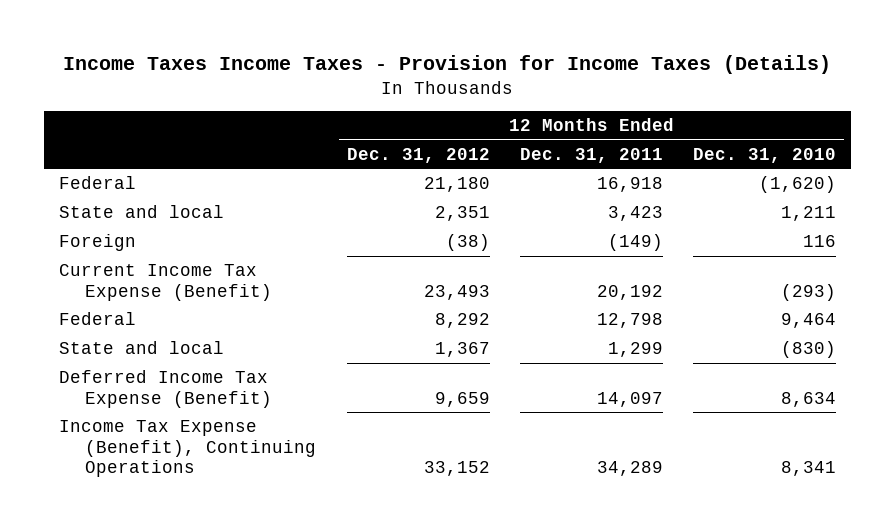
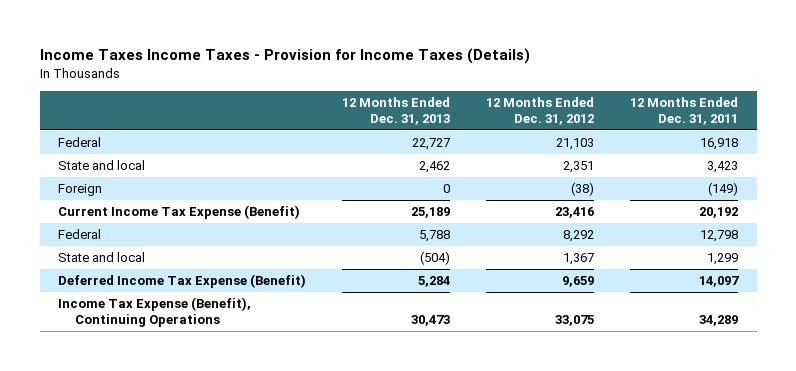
[693,147,837,163] Dec. 31, 2010 -> none
none -> [342,97,451,126] 12 Months Ended Dec. 31, 2013
[423,177,490,193] 21,180 -> [556,138,595,151] 21,103
[423,284,490,300] 23,493 -> [555,207,595,219] 23,416
[423,461,490,477] 33,152 -> [555,314,595,326] 33,075

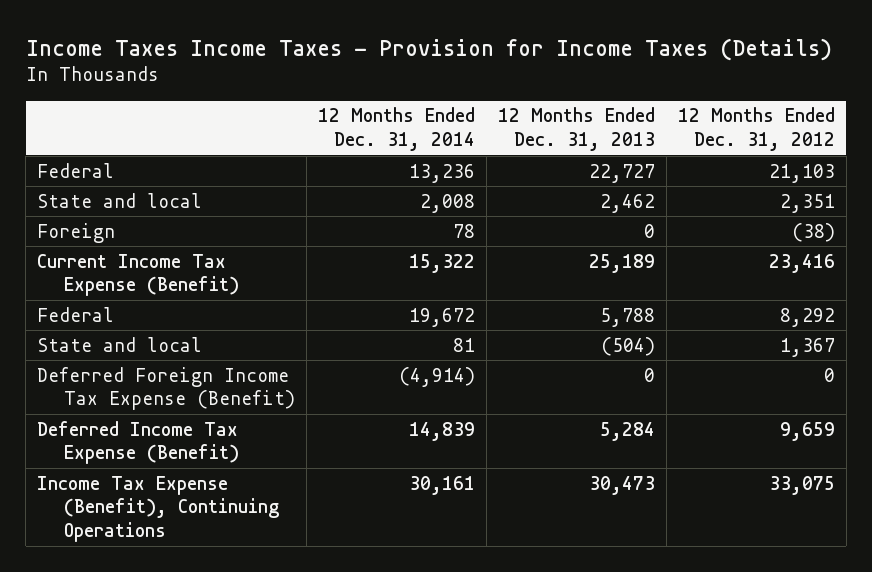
[630,97,739,126] 12 Months Ended Dec. 31, 2011 -> none
none -> [317,107,475,151] 12 Months Ended Dec. 31, 2014
none -> [37,366,295,411] Deferred Foreign Income Tax Expense (Benefit)

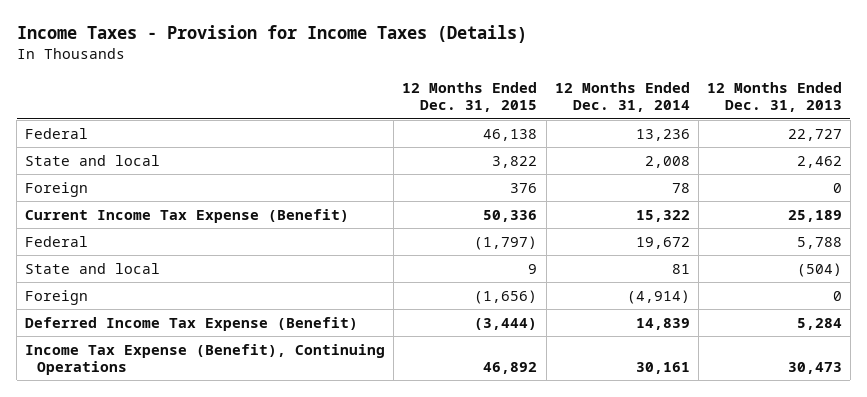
[25,37,832,61] Income Taxes Income Taxes - Provision for Income Taxes (Details) -> [16,25,527,44] Income Taxes - Provision for Income Taxes (Details)
[677,107,835,151] 12 Months Ended Dec. 31, 2012 -> none
none -> [402,81,538,113] 12 Months Ended Dec. 31, 2015
[37,366,295,411] Deferred Foreign Income Tax Expense (Benefit) -> [25,289,89,305] Foreign

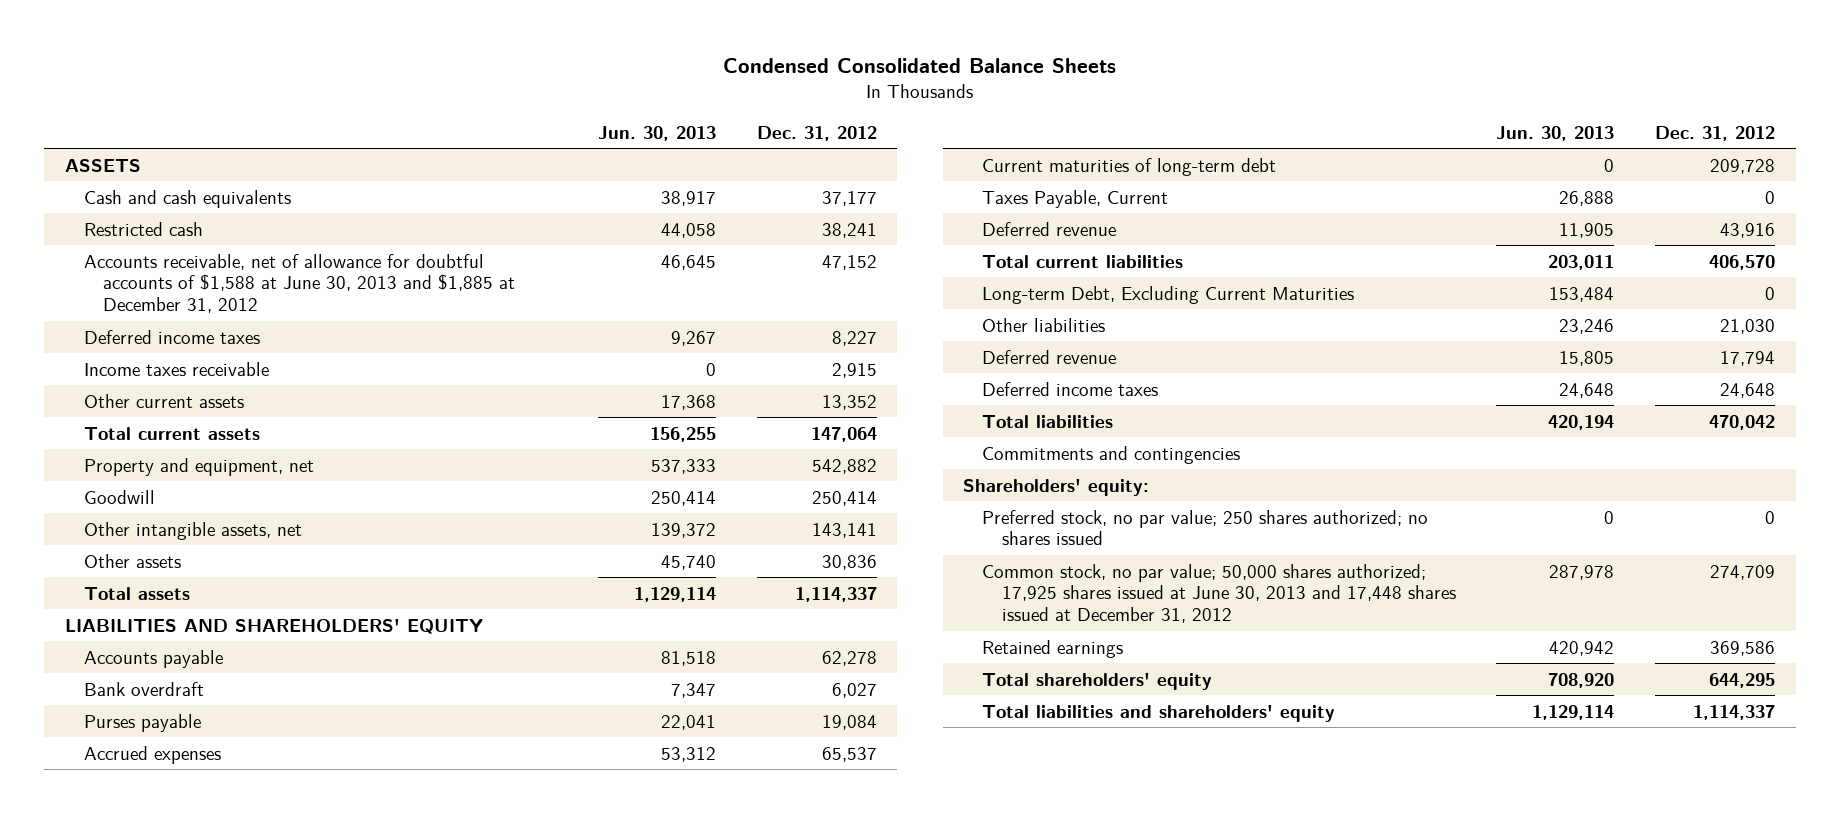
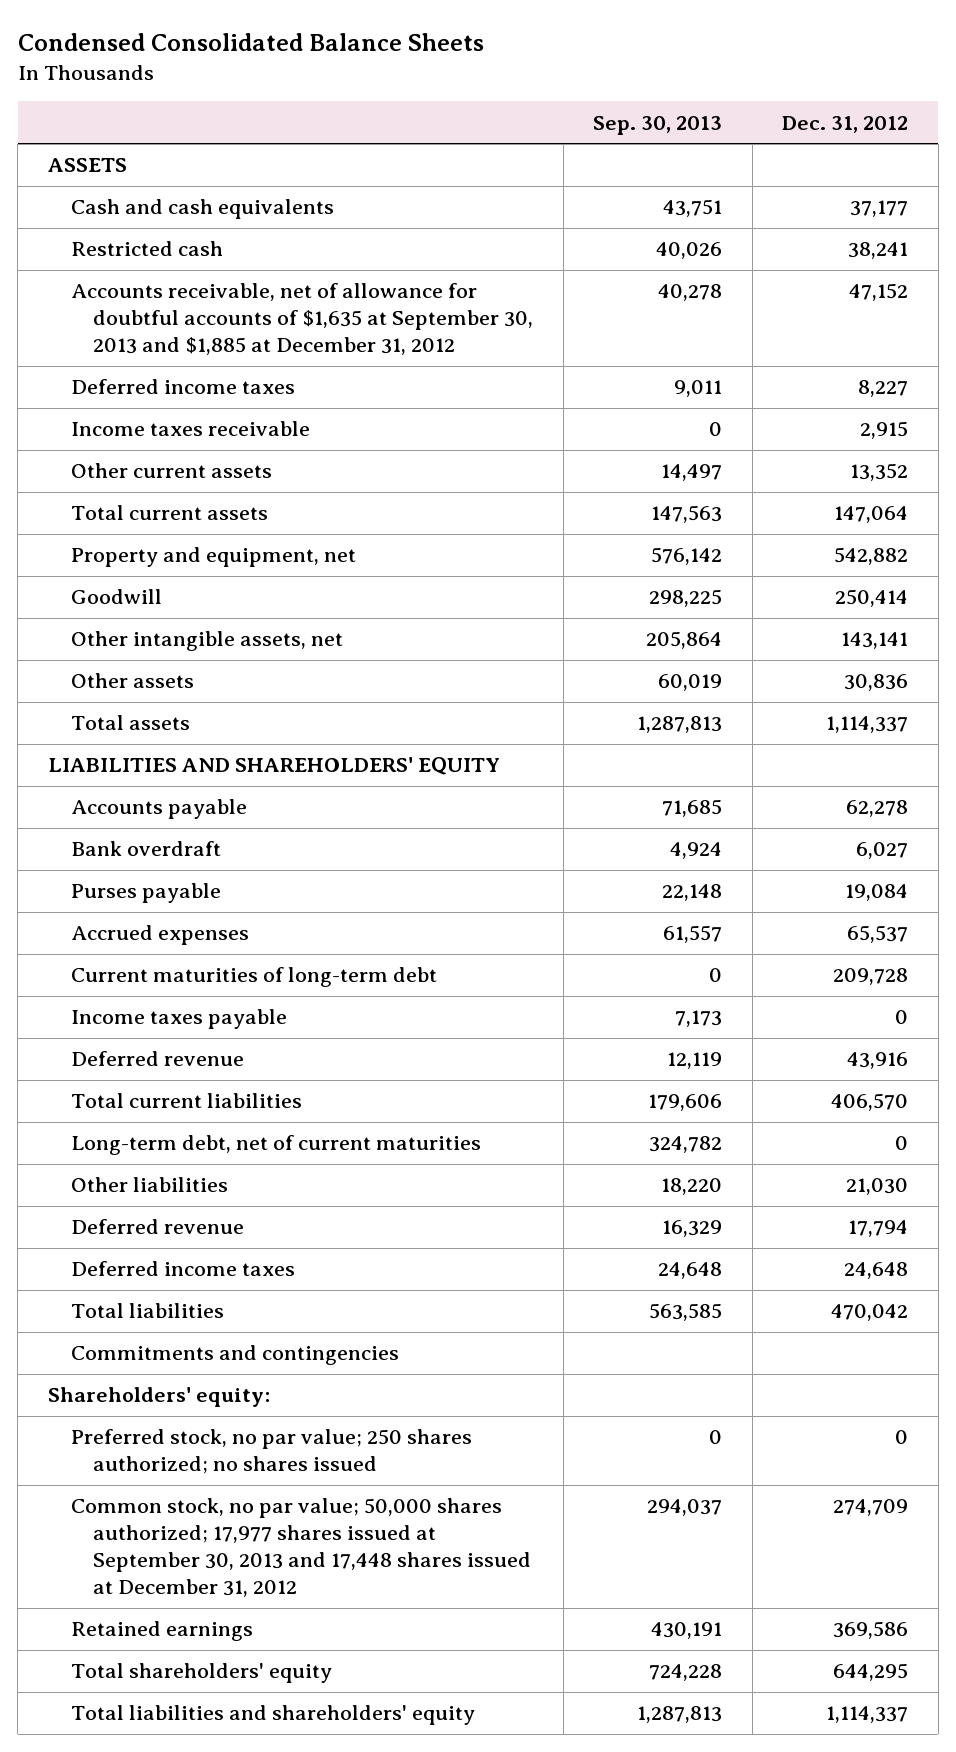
[597,125,716,141] Jun. 30, 2013 -> none
none -> [593,115,723,135] Sep. 30, 2013
[83,253,516,314] Accounts receivable, net of allowance for doubtful accounts of $1,588 at June 30, 2013 and $1,885 at December 31, 2012 -> [70,283,534,356] Accounts receivable, net of allowance for doubtful accounts of $1,635 at September 30, 2013 and $1,885 at December 31, 2012
[982,189,1169,208] Taxes Payable, Current -> [70,1009,287,1030] Income taxes payable
[982,285,1355,304] Long-term Debt, Excluding Current Maturities -> [70,1135,481,1156] Long-term debt, net of current maturities
[982,563,1456,624] Common stock, no par value; 50,000 shares authorized; 17,925 shares issued at June 30, 2013 and 17,448 shares issued at December 31, 2012 -> [70,1498,532,1598] Common stock, no par value; 50,000 shares authorized; 17,977 shares issued at September 30, 2013 and 17,448 shares issued at December 31, 2012

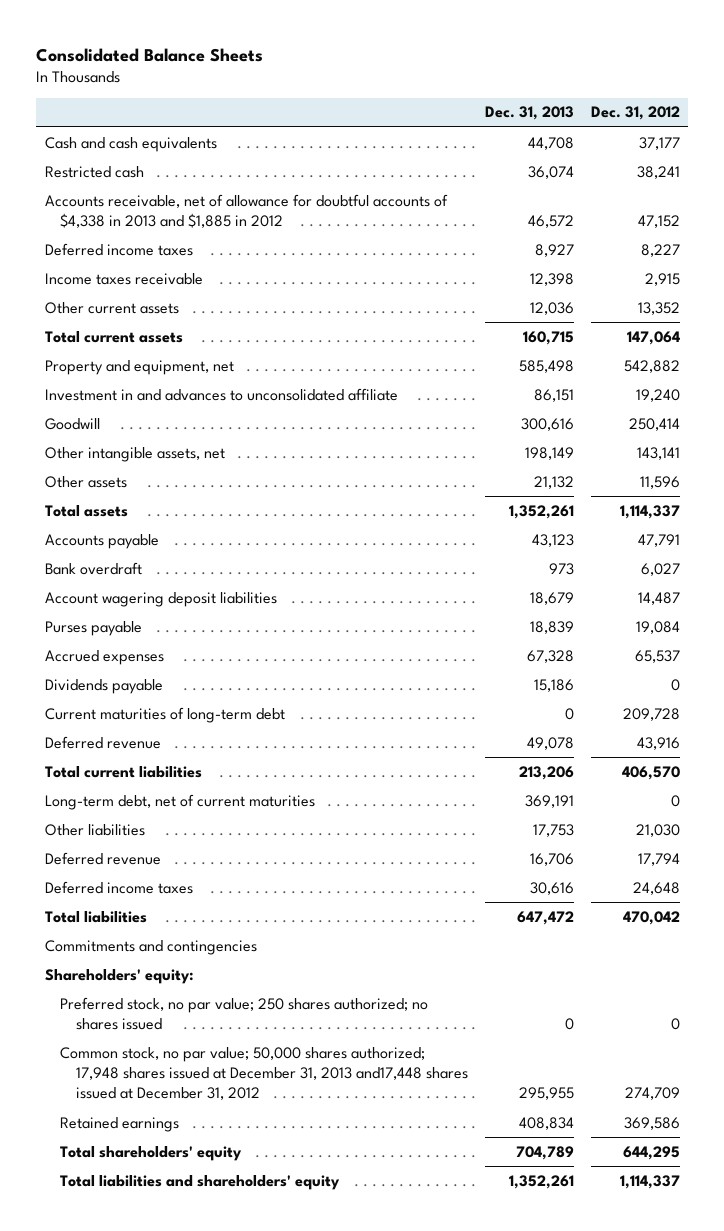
[17,33,484,52] Condensed Consolidated Balance Sheets -> [36,47,264,62] Consolidated Balance Sheets
[593,115,723,135] Sep. 30, 2013 -> none
none -> [484,106,574,121] Dec. 31, 2013
[47,158,127,173] ASSETS -> none
[70,283,534,356] Accounts receivable, net of allowance for doubtful accounts of $1,635 at September 30, 2013 and $1,885 at December 31, 2012 -> [44,193,448,228] Accounts receivable, net of allowance for doubtful accounts of $4,338 in 2013 and $1,885 in 2012
none -> [44,387,398,401] Investment in and advances to unconsolidated affiliate
[844,674,909,692] 30,836 -> [639,475,680,489] 11,596
[47,757,500,776] LIABILITIES AND SHAREHOLDERS' EQUITY -> none
[846,800,909,818] 62,278 -> [637,533,680,547] 47,791
none -> [44,591,277,607] Account wagering deposit liabilities
none -> [44,678,163,694] Dividends payable
[70,1009,287,1030] Income taxes payable -> none
[70,1498,532,1598] Common stock, no par value; 50,000 shares authorized; 17,977 shares issued at September 30, 2013 and 17,448 shares issued at December 31, 2012 -> [60,1046,468,1101] Common stock, no par value; 50,000 shares authorized; 17,948 shares issued at December 31, 2013 and17,448 shares issued at December 31, 2012

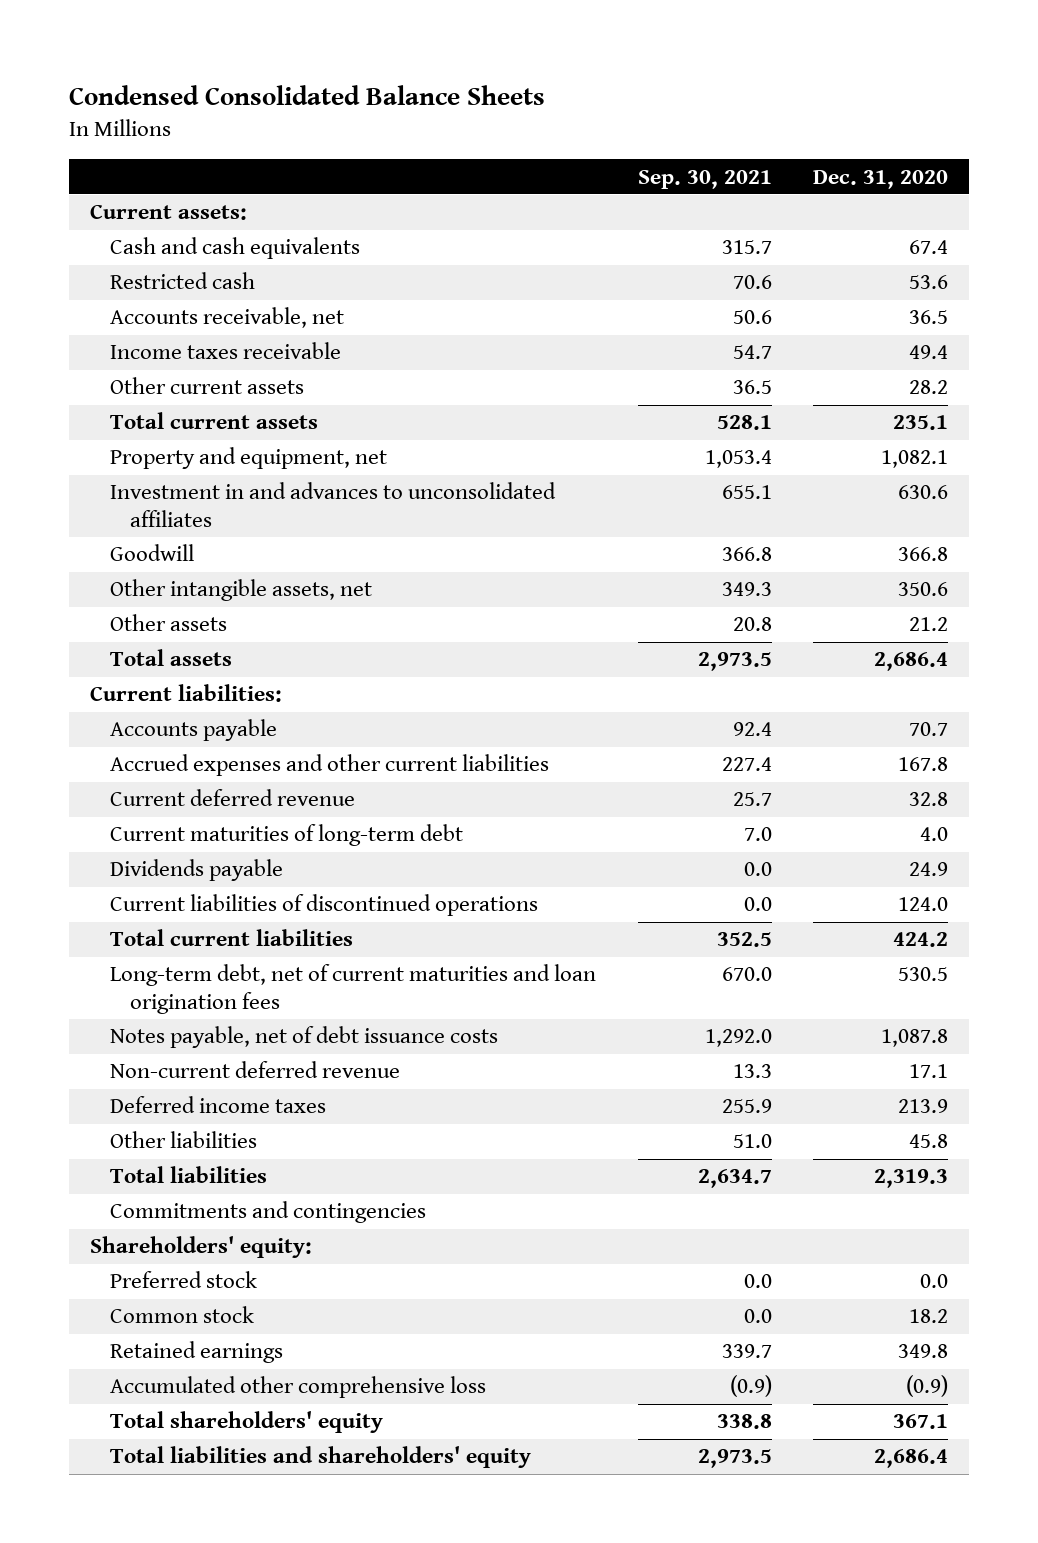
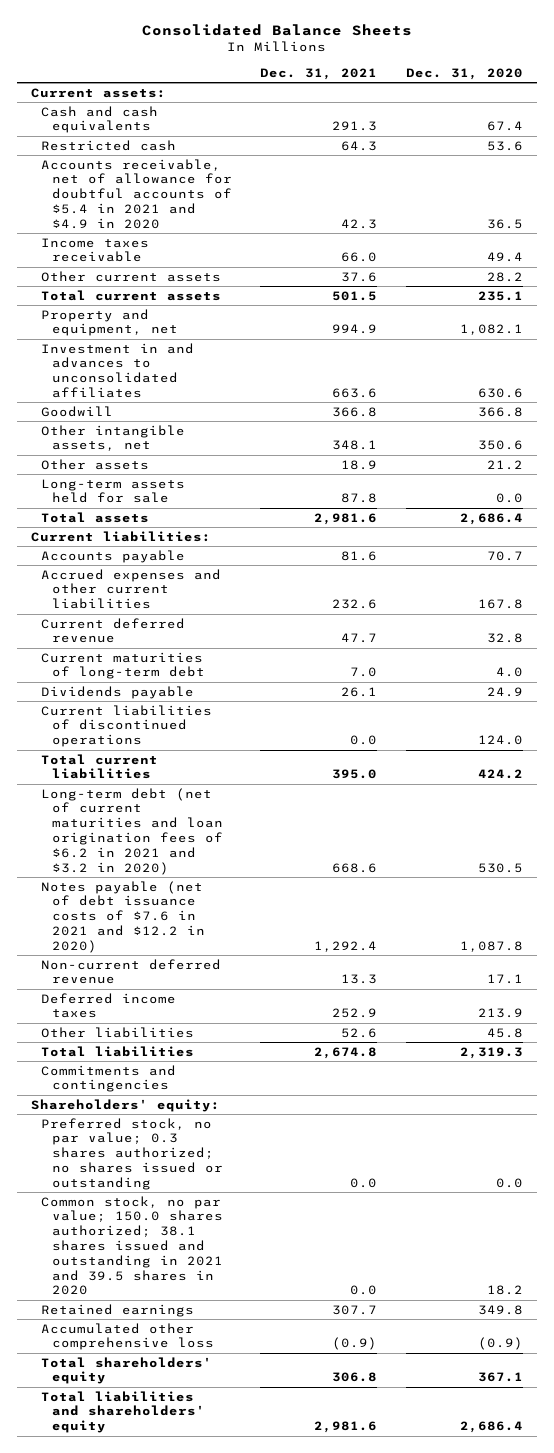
[68,84,545,105] Condensed Consolidated Balance Sheets -> [141,24,412,37] Consolidated Balance Sheets
[637,169,772,189] Sep. 30, 2021 -> none
none -> [260,67,378,80] Dec. 31, 2021
[109,307,344,329] Accounts receivable, net -> [41,158,232,229] Accounts receivable, net of allowance for doubtful accounts of $5.4 in 2021 and $4.9 in 2020
none -> [41,478,186,504] Long-term assets held for sale
[109,964,596,1015] Long-term debt, net of current maturities and loan origination fees -> [41,787,223,875] Long-term debt (net of current maturities and loan origination fees of $6.2 in 2021 and $3.2 in 2020)
[109,1026,498,1049] Notes payable, net of debt issuance costs -> [41,880,205,953] Notes payable (net of debt issuance costs of $7.6 in 2021 and $12.2 in 2020)
[109,1271,257,1289] Preferred stock -> [41,1117,223,1190] Preferred stock, no par value; 0.3 shares authorized; no shares issued or outstanding
[109,1306,254,1324] Common stock -> [41,1195,223,1296] Common stock, no par value; 150.0 shares authorized; 38.1 shares issued and outstanding in 2021 and 39.5 shares in 2020

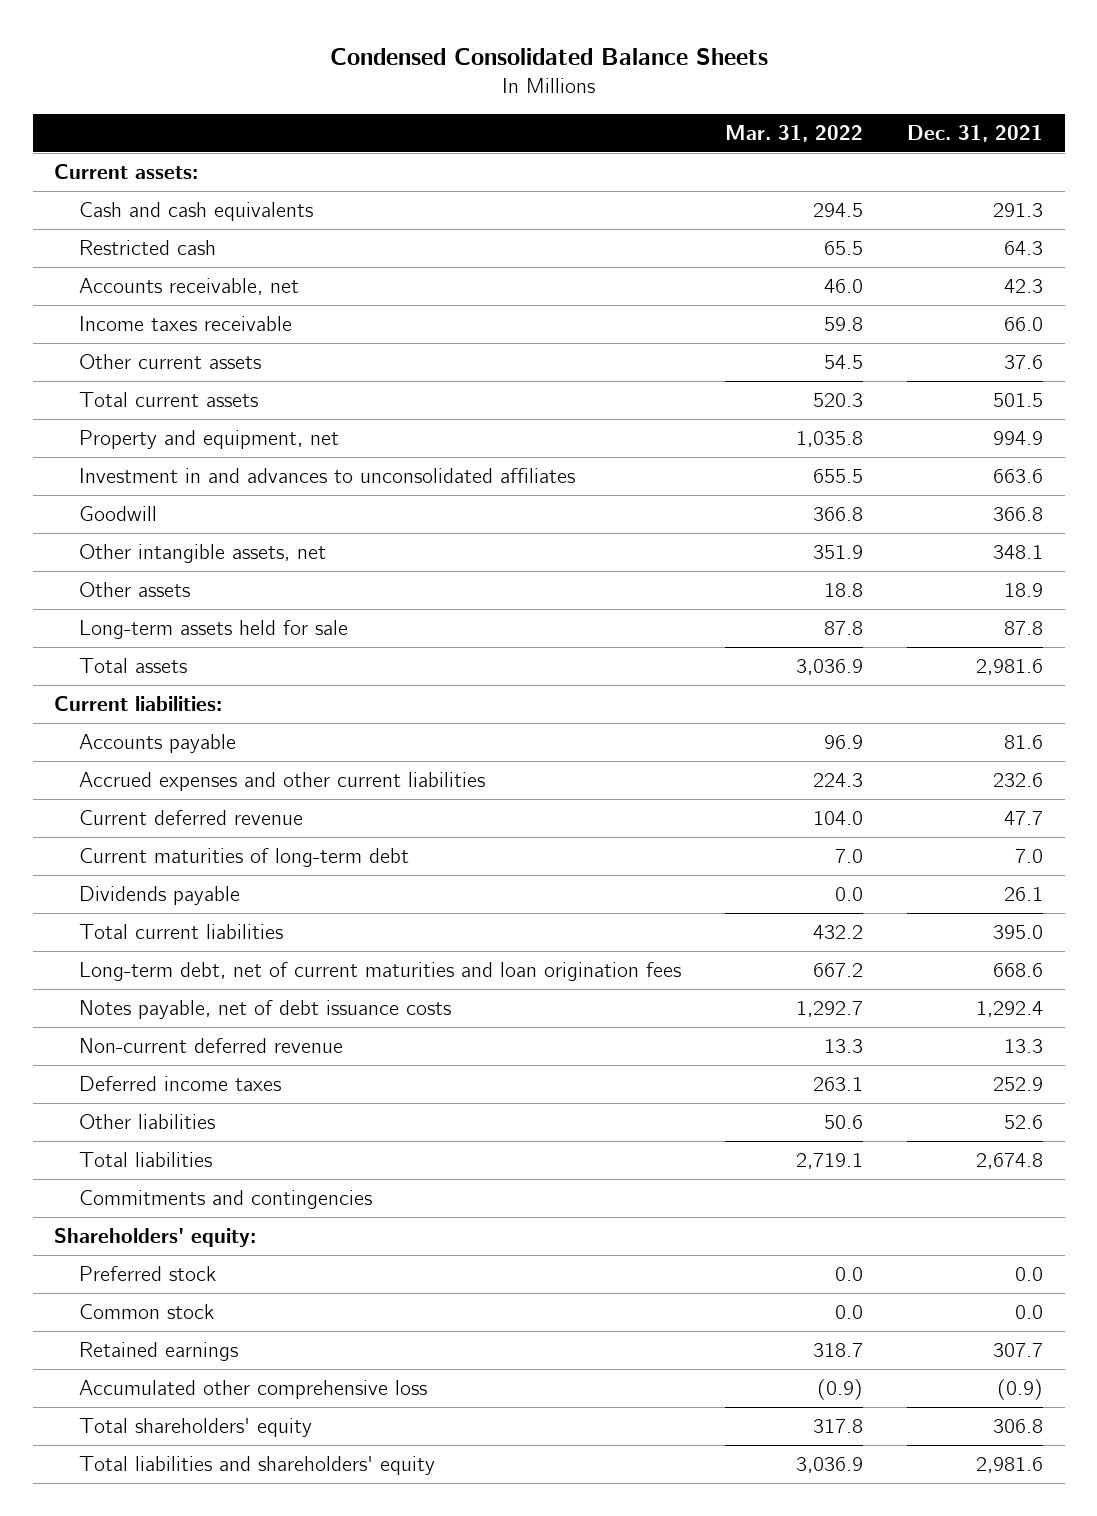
[141,24,412,37] Consolidated Balance Sheets -> [329,47,768,65] Condensed Consolidated Balance Sheets
[405,67,523,80] Dec. 31, 2020 -> none
none -> [724,124,863,142] Mar. 31, 2022
[41,158,232,229] Accounts receivable, net of allowance for doubtful accounts of $5.4 in 2021 and $4.9 in 2020 -> [78,278,299,296] Accounts receivable, net
[41,704,213,748] Current liabilities of discontinued operations -> none
[41,787,223,875] Long-term debt (net of current maturities and loan origination fees of $6.2 in 2021 and $3.2 in 2020) -> [78,962,681,982] Long-term debt, net of current maturities and loan origination fees
[41,880,205,953] Notes payable (net of debt issuance costs of $7.6 in 2021 and $12.2 in 2020) -> [78,1000,451,1020] Notes payable, net of debt issuance costs
[41,1117,223,1190] Preferred stock, no par value; 0.3 shares authorized; no shares issued or outstanding -> [78,1266,216,1282] Preferred stock
[41,1195,223,1296] Common stock, no par value; 150.0 shares authorized; 38.1 shares issued and outstanding in 2021 and 39.5 shares in 2020 -> [78,1304,214,1320] Common stock

